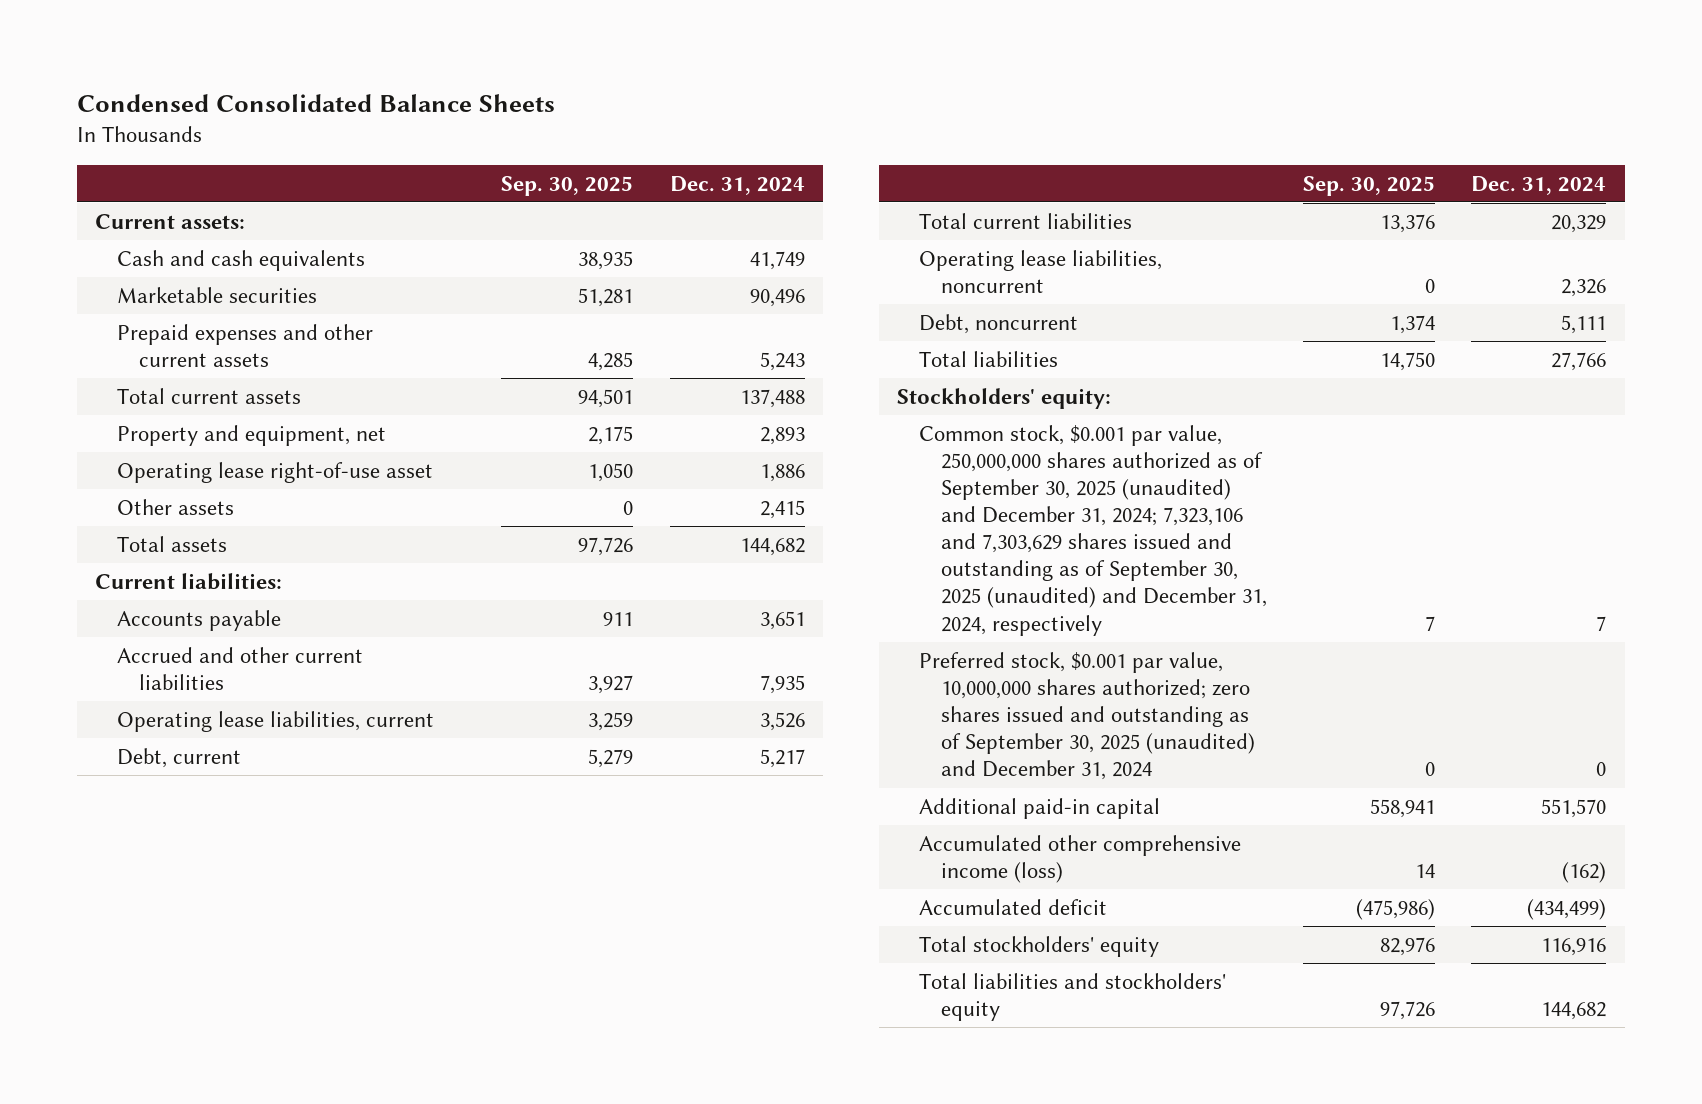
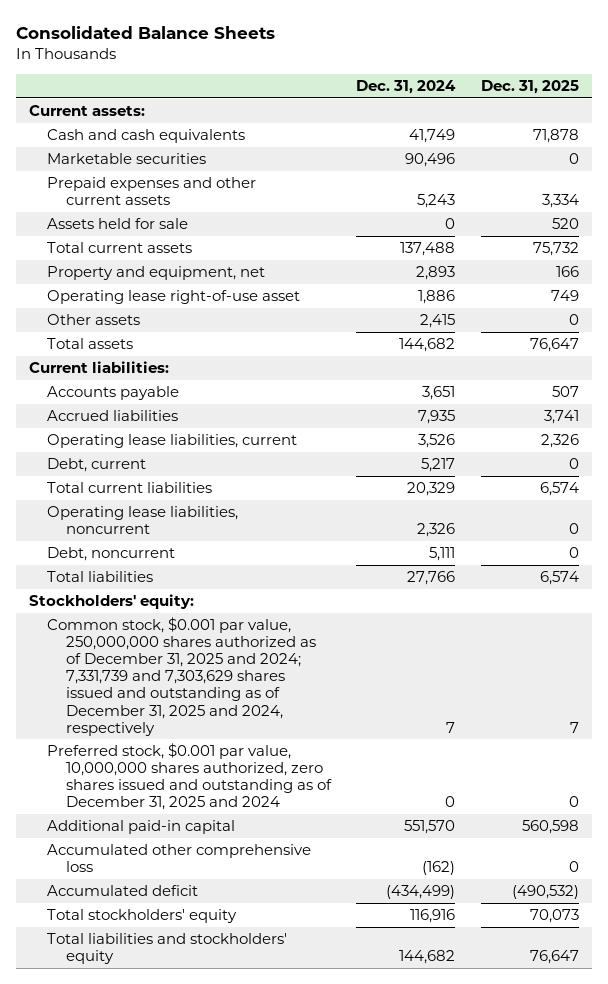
[77,93,556,112] Condensed Consolidated Balance Sheets -> [16,26,276,40] Consolidated Balance Sheets
[501,175,634,196] Sep. 30, 2025 -> none
none -> [481,80,580,95] Dec. 31, 2025
none -> [47,218,189,230] Assets held for sale
[117,646,364,691] Accrued and other current liabilities -> [47,410,179,422] Accrued liabilities
[919,424,1268,636] Common stock, $0.001 par value, 250,000,000 shares authorized as of September 30, 2025 (unaudited) and December 31, 2024; 7,323,106 and 7,303,629 shares issued and outstanding as of September 30, 2025 (unaudited) and December 31, 2024, respectively -> [47,617,316,736] Common stock, $0.001 par value, 250,000,000 shares authorized as of December 31, 2025 and 2024; 7,331,739 and 7,303,629 shares issued and outstanding as of December 31, 2025 and 2024, respectively
[919,651,1256,781] Preferred stock, $0.001 par value, 10,000,000 shares authorized; zero shares issued and outstanding as of September 30, 2025 (unaudited) and December 31, 2024 -> [47,743,332,811] Preferred stock, $0.001 par value, 10,000,000 shares authorized, zero shares issued and outstanding as of December 31, 2025 and 2024
[919,834,1242,884] Accumulated other comprehensive income (loss) -> [47,844,312,873] Accumulated other comprehensive loss

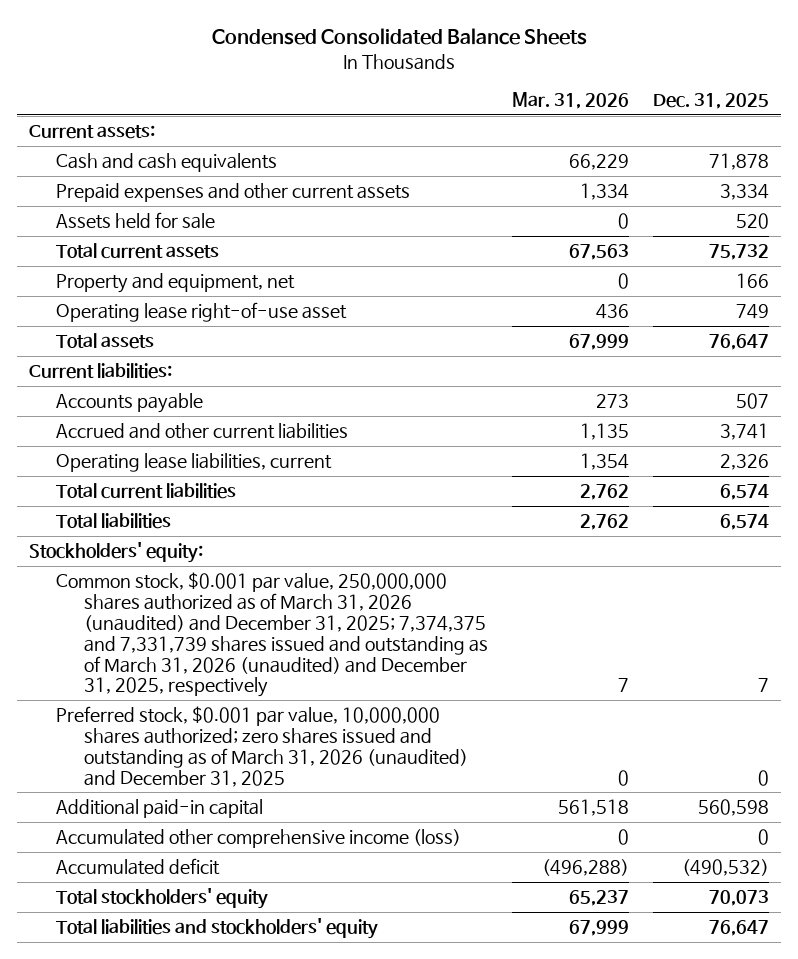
[16,26,276,40] Consolidated Balance Sheets -> [211,27,587,45] Condensed Consolidated Balance Sheets
[356,80,457,95] Dec. 31, 2024 -> none
none -> [511,92,629,110] Mar. 31, 2026
[47,153,207,165] Marketable securities -> none
[47,314,141,326] Other assets -> none
[47,410,179,422] Accrued liabilities -> [56,423,349,440] Accrued and other current liabilities
[47,458,147,473] Debt, current -> none
[47,506,239,535] Operating lease liabilities, noncurrent -> none
[47,547,176,562] Debt, noncurrent -> none
[47,617,316,736] Common stock, $0.001 par value, 250,000,000 shares authorized as of December 31, 2025 and 2024; 7,331,739 and 7,303,629 shares issued and outstanding as of December 31, 2025 and 2024, respectively -> [56,572,488,698] Common stock, $0.001 par value, 250,000,000 shares authorized as of March 31, 2026 (unaudited) and December 31, 2025; 7,374,375 and 7,331,739 shares issued and outstanding as of March 31, 2026 (unaudited) and December 31, 2025, respectively
[47,743,332,811] Preferred stock, $0.001 par value, 10,000,000 shares authorized, zero shares issued and outstanding as of December 31, 2025 and 2024 -> [56,706,468,787] Preferred stock, $0.001 par value, 10,000,000 shares authorized; zero shares issued and outstanding as of March 31, 2026 (unaudited) and December 31, 2025
[47,844,312,873] Accumulated other comprehensive loss -> [56,829,462,849] Accumulated other comprehensive income (loss)

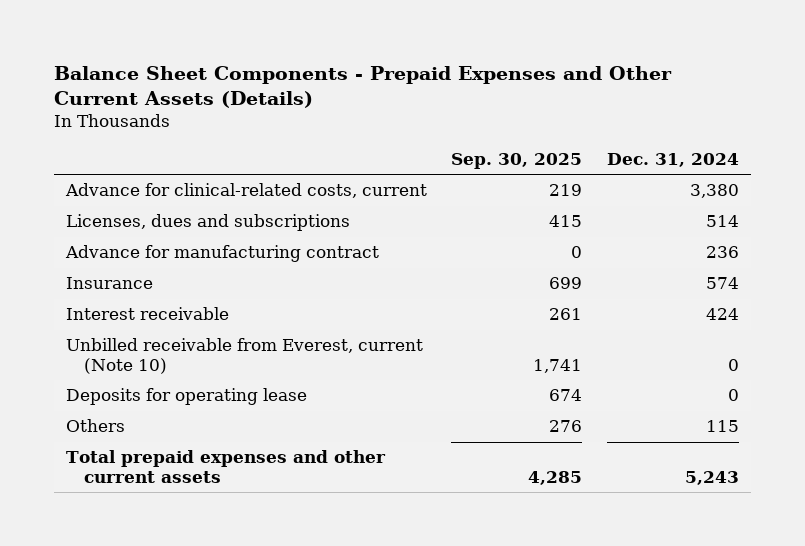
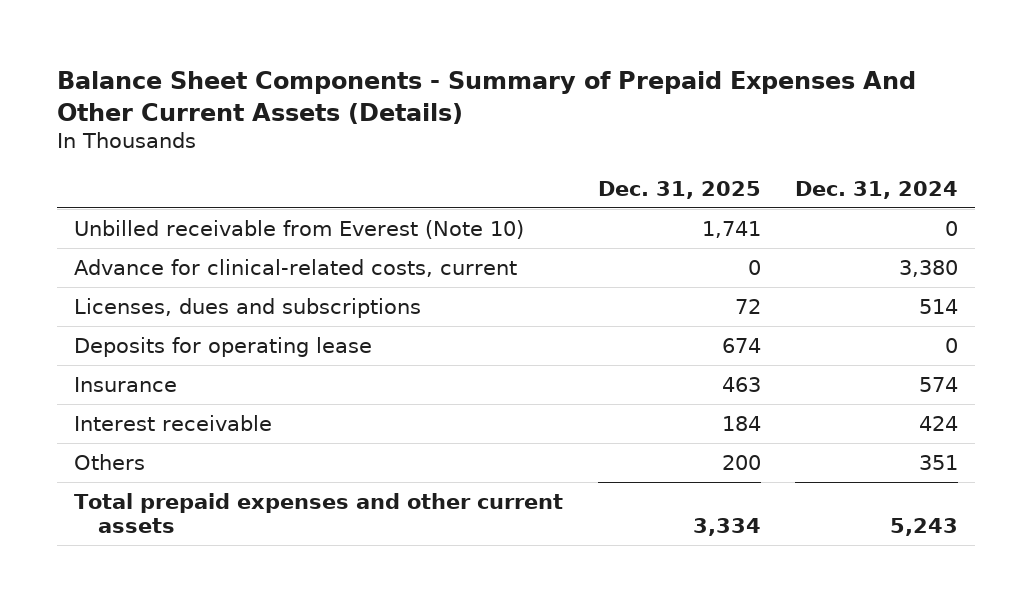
[53,65,672,109] Balance Sheet Components - Prepaid Expenses and Other Current Assets (Details) -> [57,71,917,124] Balance Sheet Components - Summary of Prepaid Expenses And Other Current Assets (Details)
[451,153,583,170] Sep. 30, 2025 -> none
none -> [597,180,761,199] Dec. 31, 2025
none -> [74,219,525,239] Unbilled receivable from Everest (Note 10)
[65,245,380,263] Advance for manufacturing contract -> none
[66,388,308,406] Deposits for operating lease -> [74,336,373,357] Deposits for operating lease
[66,338,424,374] Unbilled receivable from Everest, current (Note 10) -> none
[705,420,739,433] 115 -> [918,454,958,470] 351

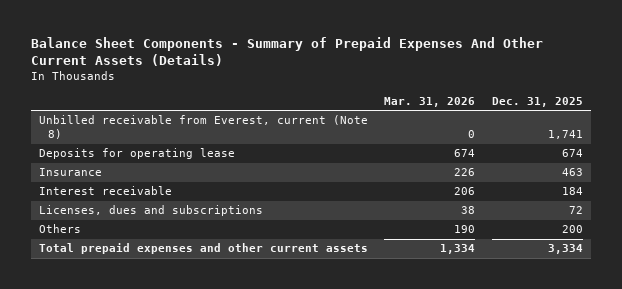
[794,180,958,199] Dec. 31, 2024 -> none
none -> [384,97,476,108] Mar. 31, 2026
[74,258,518,277] Advance for clinical-related costs, current -> none
[74,219,525,239] Unbilled receivable from Everest (Note 10) -> [39,115,369,140] Unbilled receivable from Everest, current (Note 8)
[74,297,422,318] Licenses, dues and subscriptions -> [39,205,264,217] Licenses, dues and subscriptions

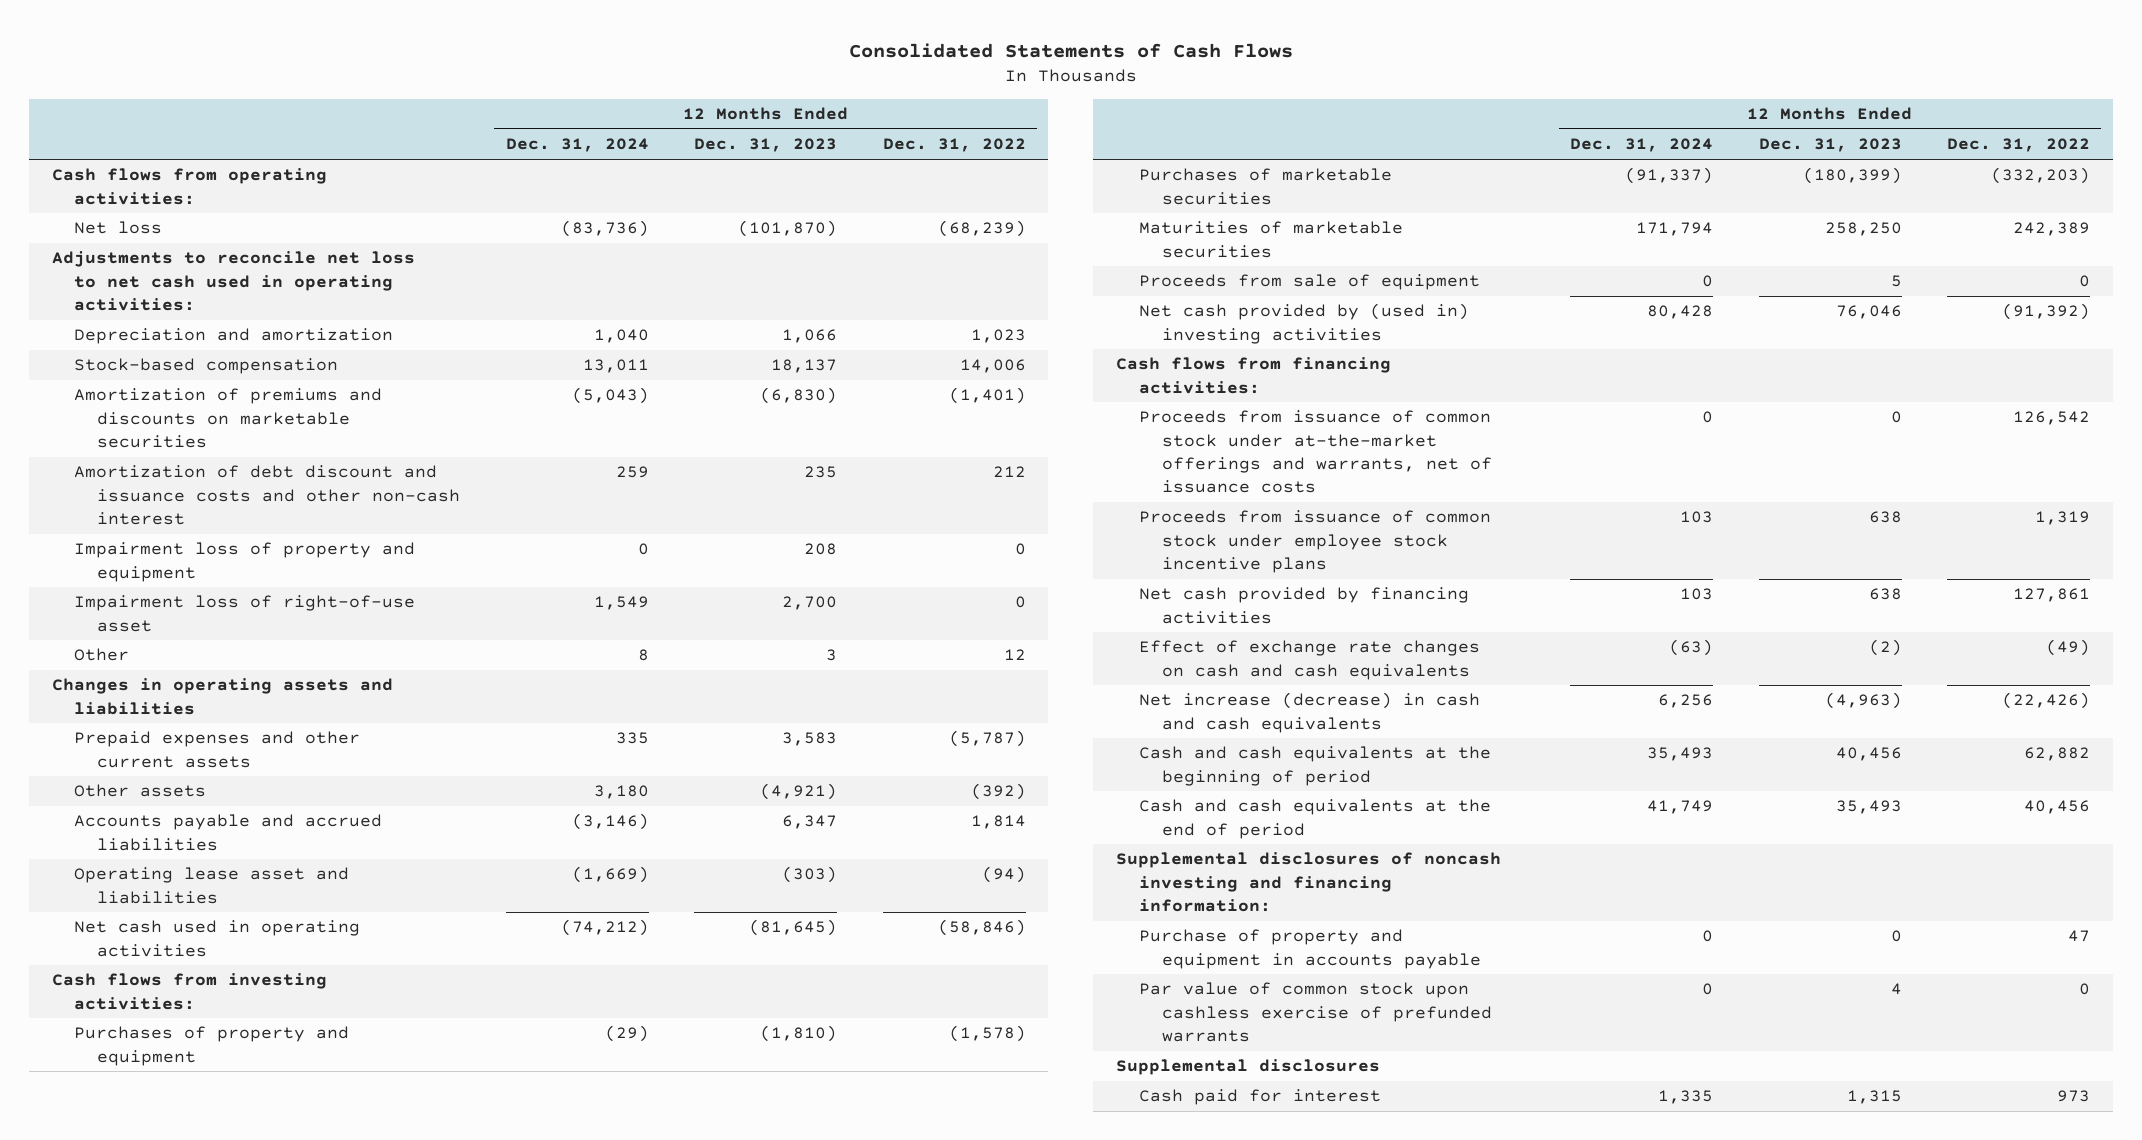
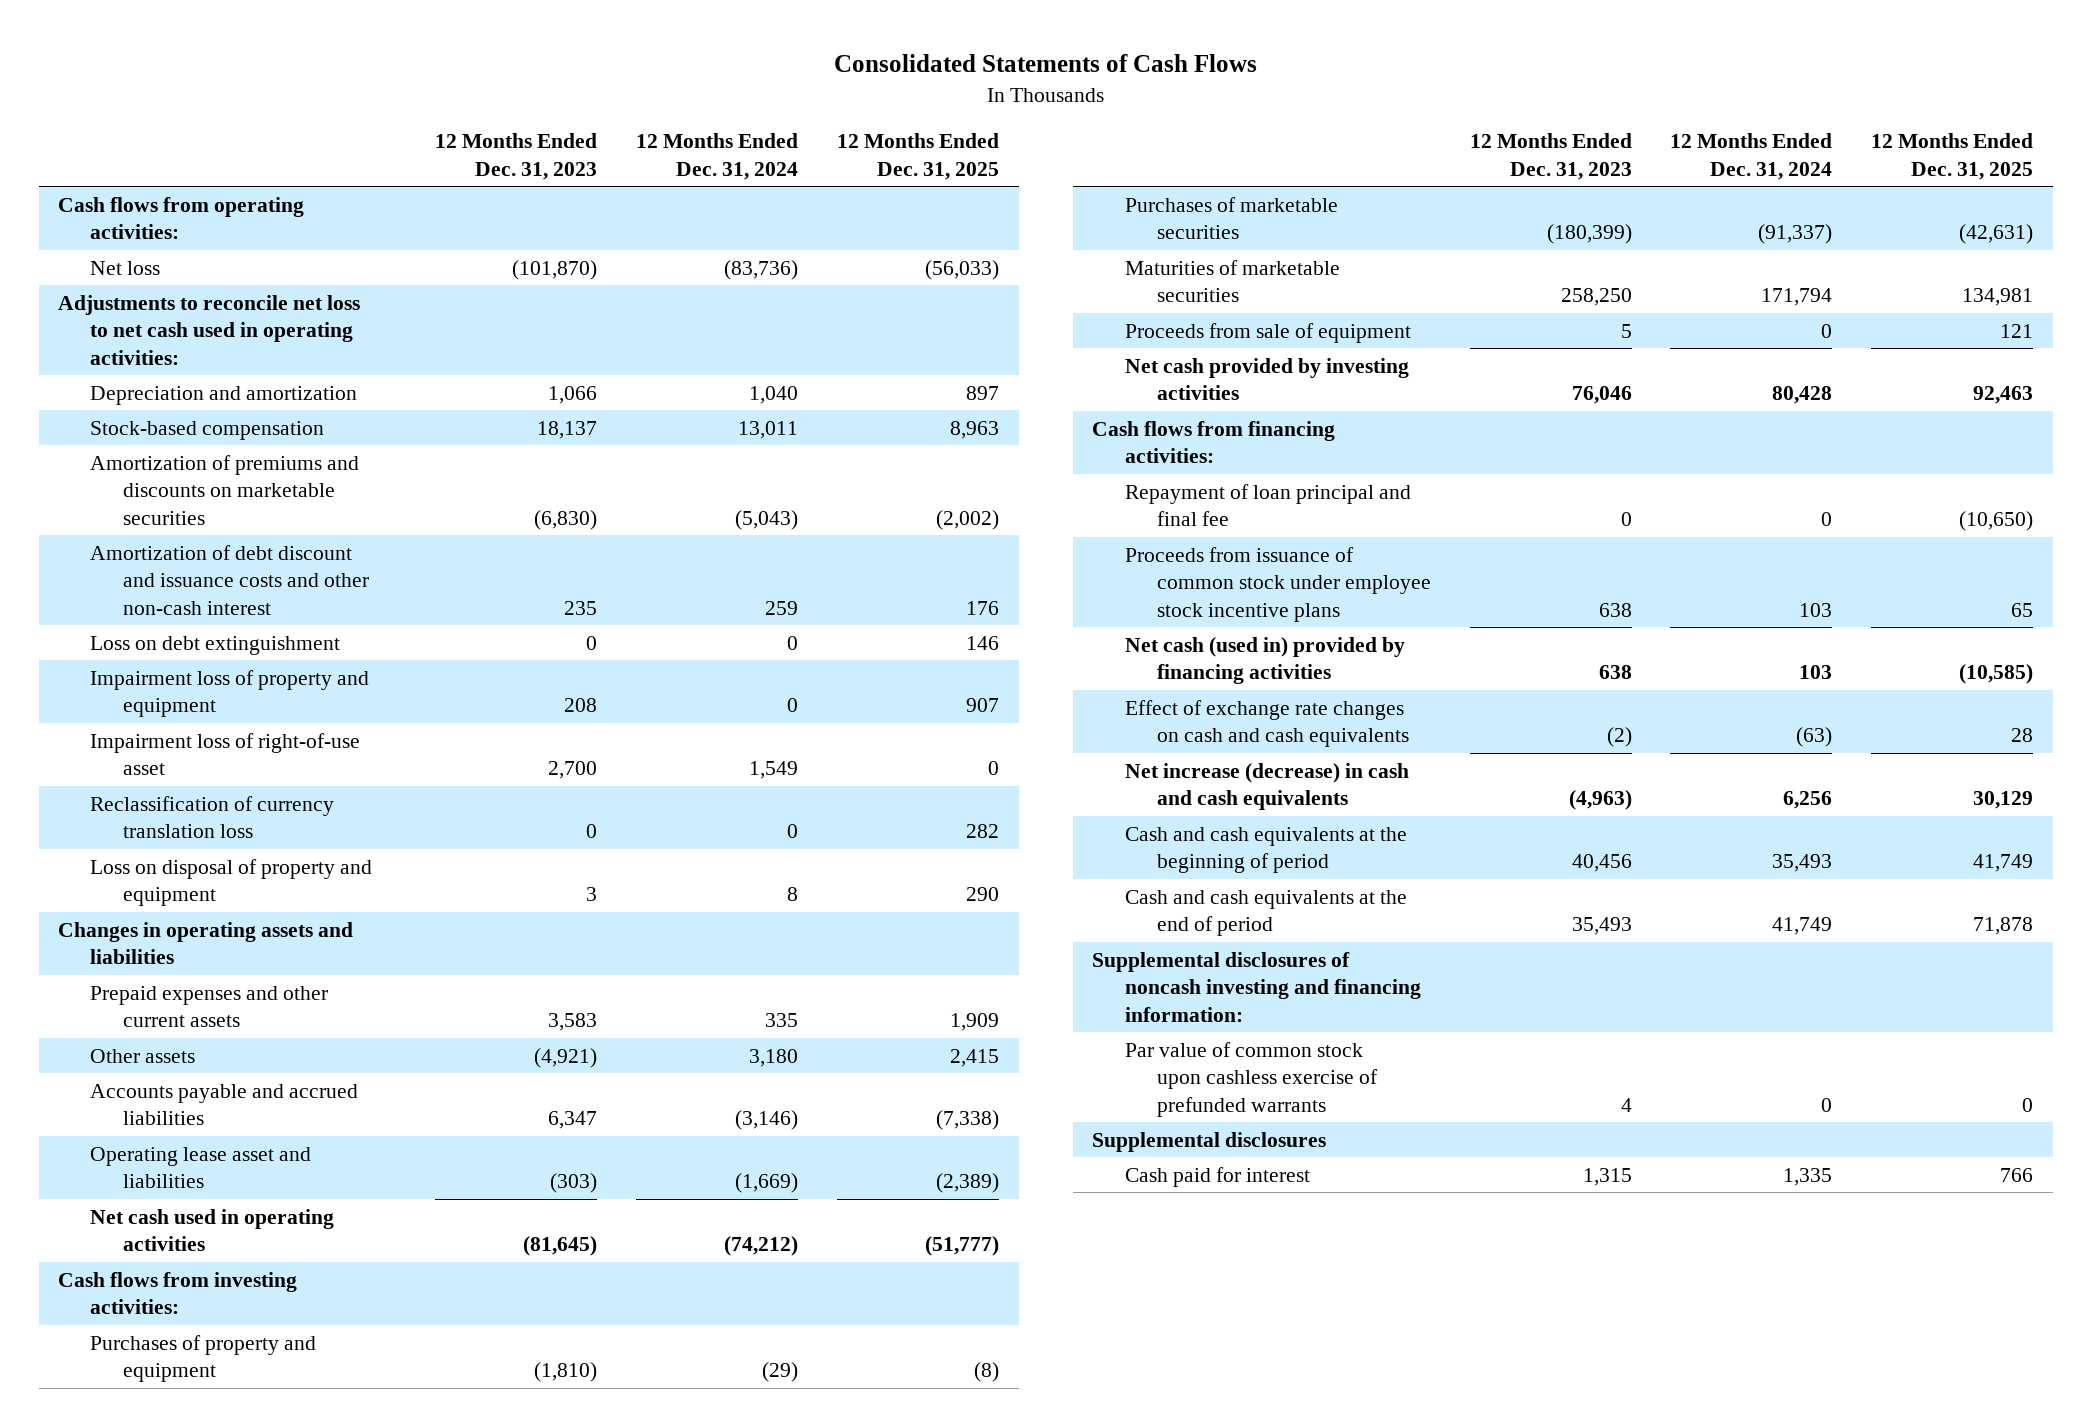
[882,138,1026,153] Dec. 31, 2022 -> none
none -> [837,133,1000,180] 12 Months Ended Dec. 31, 2025
none -> [90,635,341,655] Loss on debt extinguishment
none -> [90,795,335,839] Reclassification of currency translation loss
[74,648,130,662] Other -> [90,858,373,907] Loss on disposal of property and equipment
[1138,303,1469,344] Net cash provided by (used in) investing activities -> [1124,357,1409,401] Net cash provided by investing activities
[1138,410,1492,493] Proceeds from issuance of common stock under at-the-market offerings and warrants, net of issuance costs -> none
none -> [1124,483,1411,527] Repayment of loan principal and final fee
[1138,587,1469,624] Net cash provided by financing activities -> [1124,636,1405,685] Net cash (used in) provided by financing activities
[1138,929,1481,969] Purchase of property and equipment in accounts payable -> none

